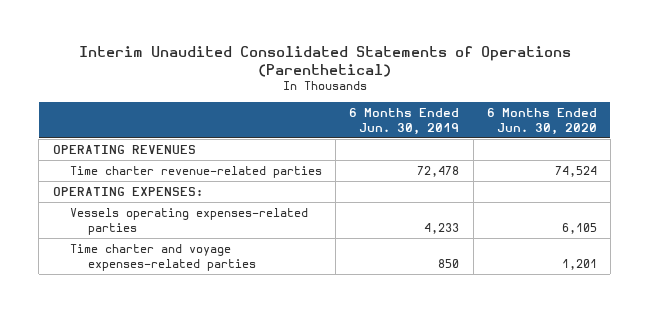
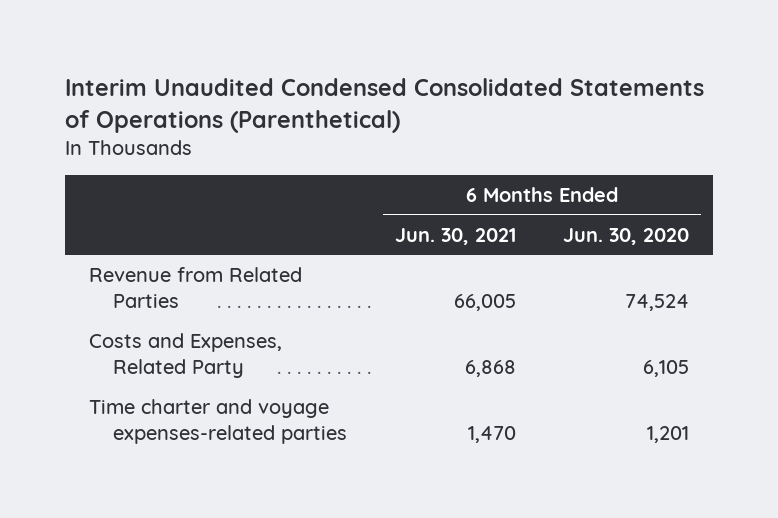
[78,45,571,77] Interim Unaudited Consolidated Statements of Operations (Parenthetical) -> [64,78,704,133] Interim Unaudited Condensed Consolidated Statements of Operations (Parenthetical)
[349,107,460,135] 6 Months Ended Jun. 30, 2019 -> none
none -> [394,227,516,245] Jun. 30, 2021
[52,144,196,154] OPERATING REVENUES -> none
[52,186,203,196] OPERATING EXPENSES: -> none
[70,165,323,178] Time charter revenue-related parties -> [88,266,302,308] Revenue from Related Parties
[70,207,309,235] Vessels operating expenses-related parties -> [88,332,282,378] Costs and Expenses, Related Party

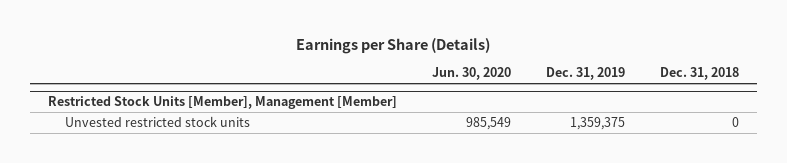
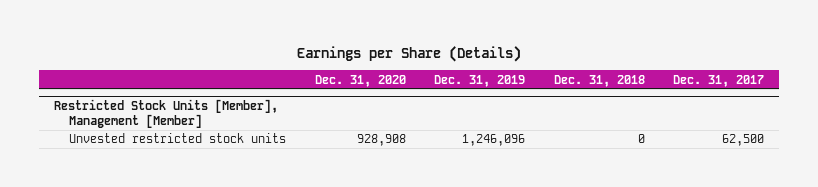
[431,67,511,81] Jun. 30, 2020 -> none
none -> [314,74,406,87] Dec. 31, 2020
none -> [673,74,765,87] Dec. 31, 2017
[569,117,625,131] 1,359,375 -> [462,134,526,147] 1,246,096

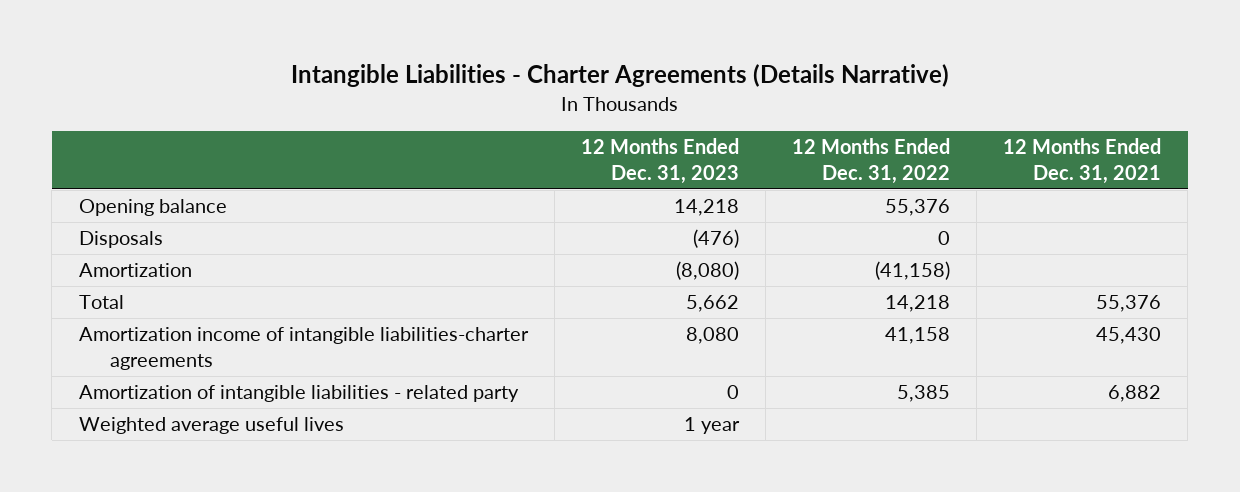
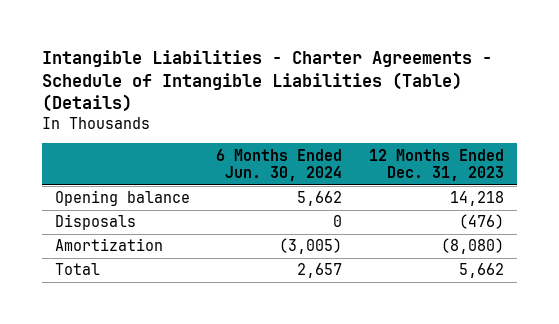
[290,64,949,88] Intangible Liabilities - Charter Agreements (Details Narrative) -> [41,50,492,113] Intangible Liabilities - Charter Agreements - Schedule of Intangible Liabilities (Table) (Details)
[791,138,950,185] 12 Months Ended Dec. 31, 2022 -> none
[1002,138,1161,185] 12 Months Ended Dec. 31, 2021 -> none
none -> [216,148,343,181] 6 Months Ended Jun. 30, 2024
[78,327,529,371] Amortization income of intangible liabilities-charter agreements -> none
[78,385,519,403] Amortization of intangible liabilities - related party -> none
[78,417,344,435] Weighted average useful lives -> none

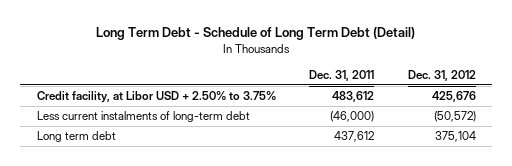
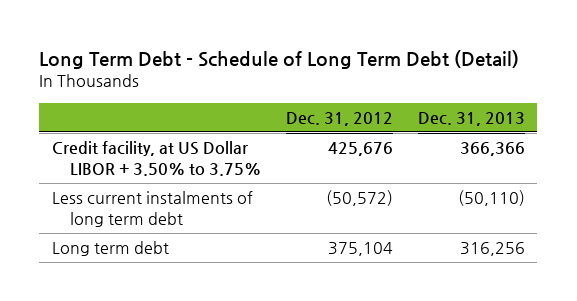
[309,69,375,81] Dec. 31, 2011 -> none
none -> [418,111,526,126] Dec. 31, 2013
[36,91,276,104] Credit facility, at Libor USD + 2.50% to 3.75% -> [51,141,262,176] Credit facility, at US Dollar LIBOR + 3.50% to 3.75%
[36,111,250,123] Less current instalments of long-term debt -> [51,191,253,227] Less current instalments of long term debt

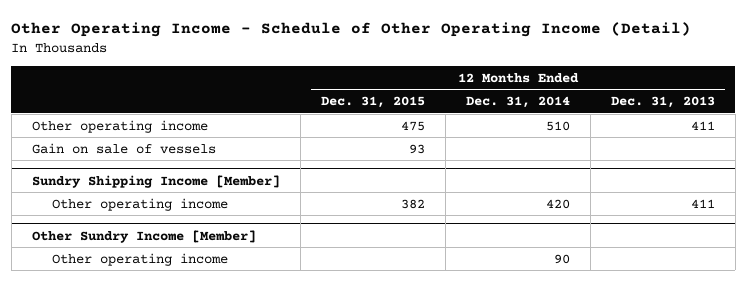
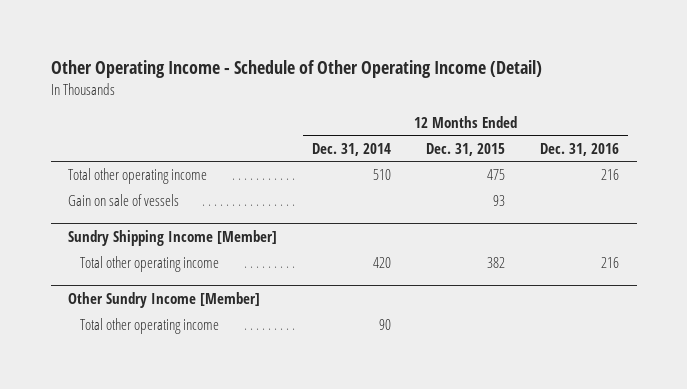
[610,96,715,109] Dec. 31, 2013 -> none
none -> [540,142,620,156] Dec. 31, 2016
[31,119,208,133] Other operating income -> [68,168,208,185] Total other operating income
[51,197,228,211] Other operating income -> [79,256,219,273] Total other operating income
[51,252,228,266] Other operating income -> [79,318,219,335] Total other operating income

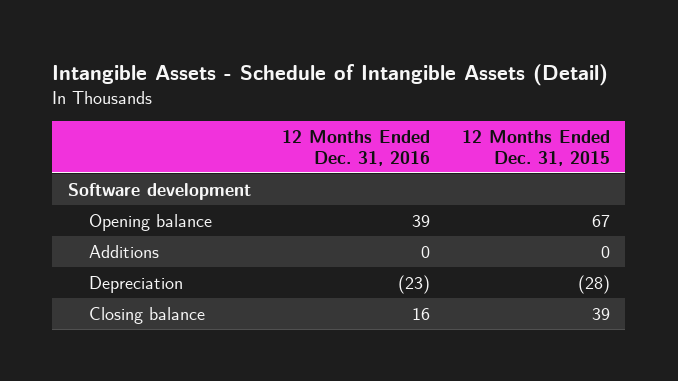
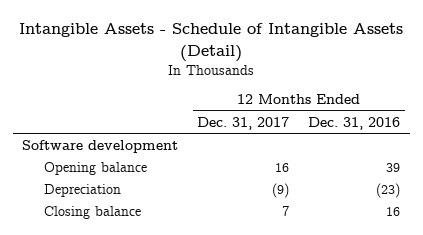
[461,130,610,166] 12 Months Ended Dec. 31, 2015 -> none
none -> [197,116,290,130] Dec. 31, 2017
[89,244,160,258] Additions -> none

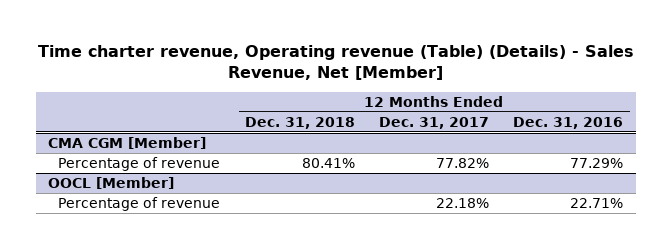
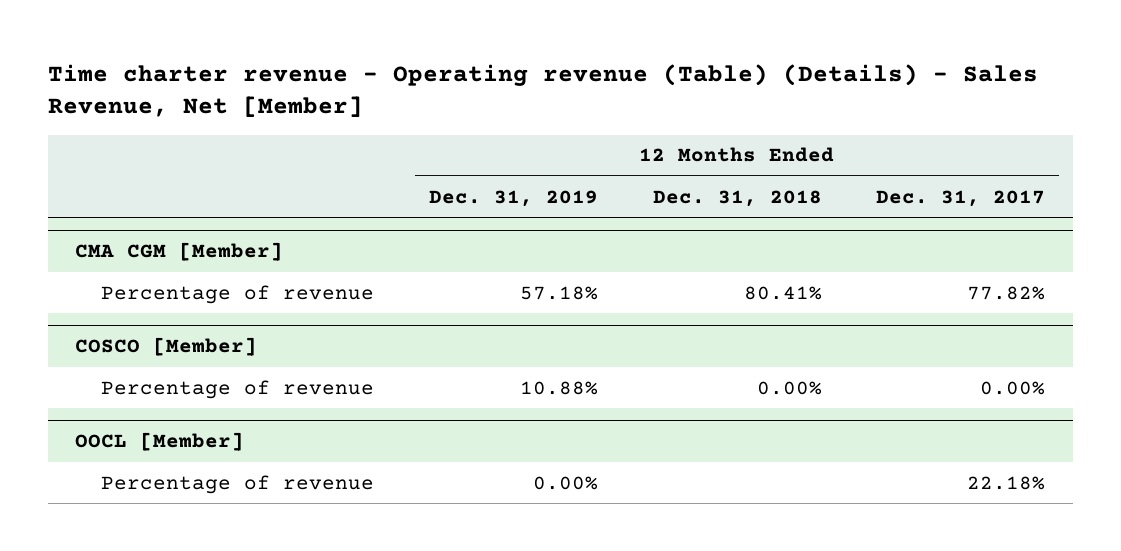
[37,45,634,81] Time charter revenue, Operating revenue (Table) (Details) - Sales Revenue, Net [Member] -> [47,63,1038,118] Time charter revenue - Operating revenue (Table) (Details) - Sales Revenue, Net [Member]
[513,116,624,129] Dec. 31, 2016 -> none
none -> [428,189,598,207] Dec. 31, 2019
none -> [75,337,258,357] COSCO [Member]
none -> [101,379,375,399] Percentage of revenue

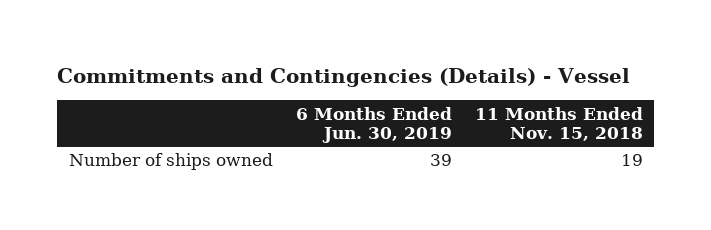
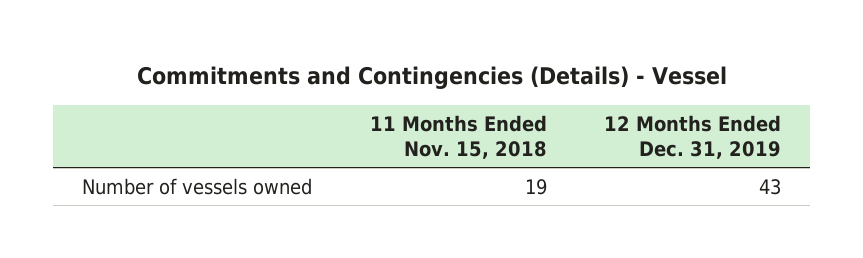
[295,106,452,144] 6 Months Ended Jun. 30, 2019 -> none
none -> [604,114,782,160] 12 Months Ended Dec. 31, 2019
[68,153,273,171] Number of ships owned -> [81,177,312,195] Number of vessels owned

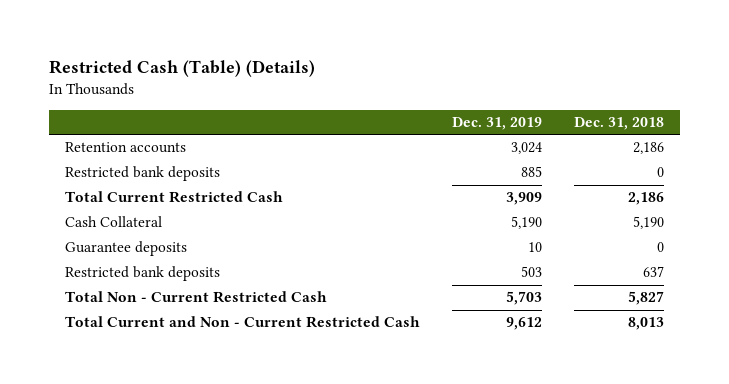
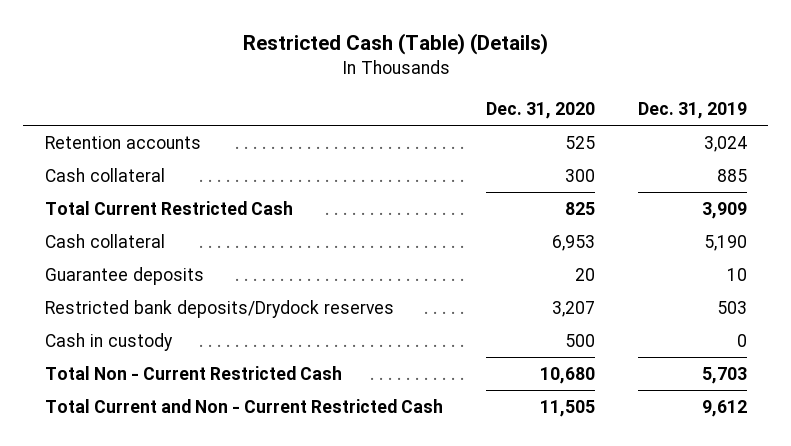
[573,116,664,130] Dec. 31, 2018 -> none
none -> [485,101,595,119] Dec. 31, 2020
[65,166,221,182] Restricted bank deposits -> [44,167,165,182] Cash collateral
[65,216,163,228] Cash Collateral -> [44,233,165,248] Cash collateral
[65,266,221,282] Restricted bank deposits -> [44,299,394,318] Restricted bank deposits/Drydock reserves
none -> [44,332,173,351] Cash in custody

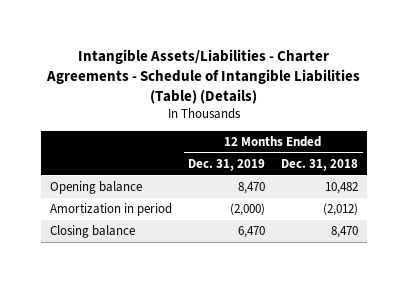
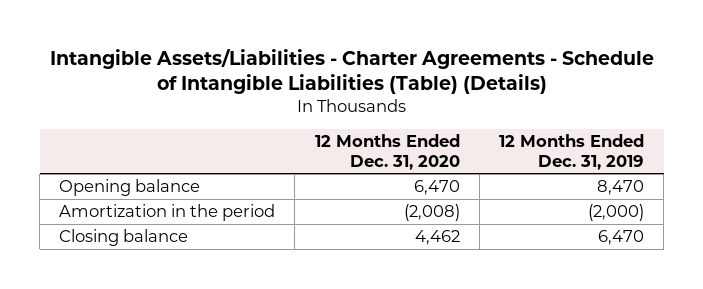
[281,159,359,172] Dec. 31, 2018 -> none
none -> [314,134,460,170] 12 Months Ended Dec. 31, 2020
[49,203,172,217] Amortization in period -> [59,204,276,222] Amortization in the period

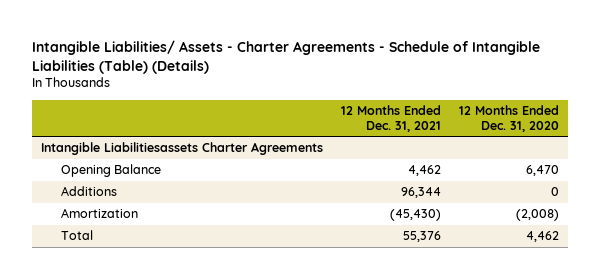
[49,48,654,95] Intangible Assets/Liabilities - Charter Agreements - Schedule of Intangible Liabilities (Table) (Details) -> [32,39,541,74] Intangible Liabilities/ Assets - Charter Agreements - Schedule of Intangible Liabilities (Table) (Details)
[499,134,645,170] 12 Months Ended Dec. 31, 2019 -> none
none -> [341,105,442,132] 12 Months Ended Dec. 31, 2021
none -> [41,142,324,156] Intangible Liabilitiesassets Charter Agreements
[59,179,201,197] Opening balance -> [60,164,161,178] Opening Balance
none -> [60,186,117,197] Additions
[59,204,276,222] Amortization in the period -> [60,208,138,219] Amortization
[59,229,189,247] Closing balance -> [60,230,93,241] Total

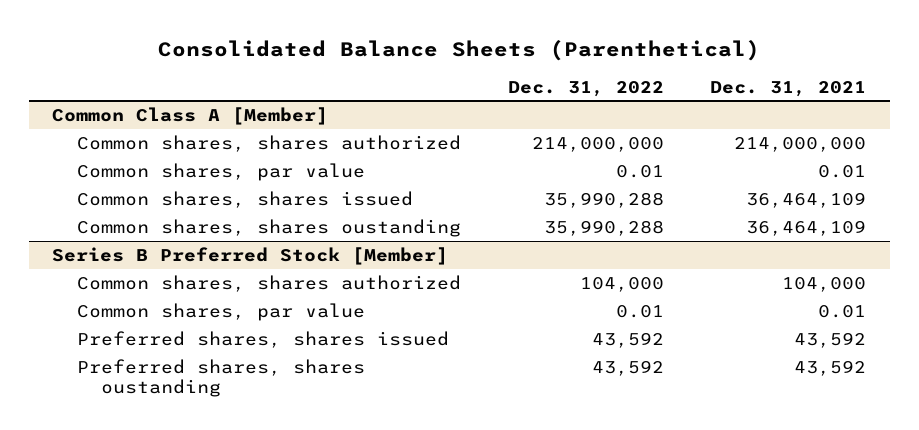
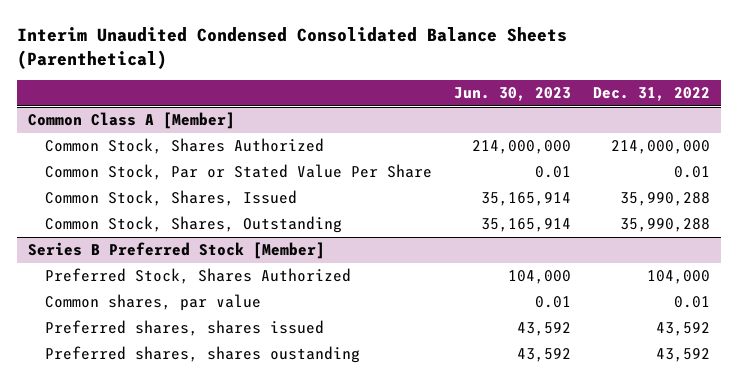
[158,39,761,61] Consolidated Balance Sheets (Parenthetical) -> [17,27,568,69] Interim Unaudited Condensed Consolidated Balance Sheets (Parenthetical)
[710,80,867,97] Dec. 31, 2021 -> none
none -> [454,87,572,102] Jun. 30, 2023
[76,134,461,152] Common shares, shares authorized -> [45,138,325,155] Common Stock, Shares Authorized
[76,162,365,181] Common shares, par value -> [45,164,433,181] Common Stock, Par or Stated Value Per Share
[76,190,413,208] Common shares, shares issued -> [45,190,298,207] Common Stock, Shares, Issued
[76,218,461,237] Common shares, shares oustanding -> [45,216,343,234] Common Stock, Shares, Outstanding
[76,274,461,292] Common shares, shares authorized -> [45,268,352,285] Preferred Stock, Shares Authorized

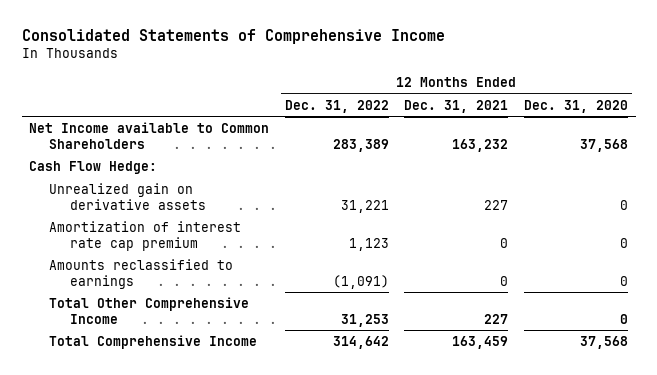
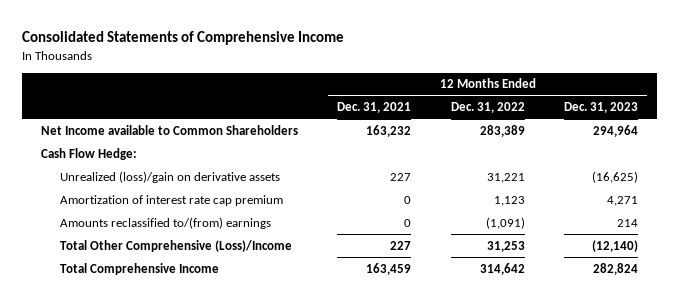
[524,99,629,113] Dec. 31, 2020 -> none
none -> [563,102,638,114] Dec. 31, 2023
[49,182,206,210] Unrealized gain on derivative assets -> [59,170,280,183] Unrealized (loss)/gain on derivative assets
[49,258,234,289] Amounts reclassified to earnings -> [59,216,271,229] Amounts reclassified to/(from) earnings
[49,296,250,324] Total Other Comprehensive Income -> [59,239,292,252] Total Other Comprehensive (Loss)/Income

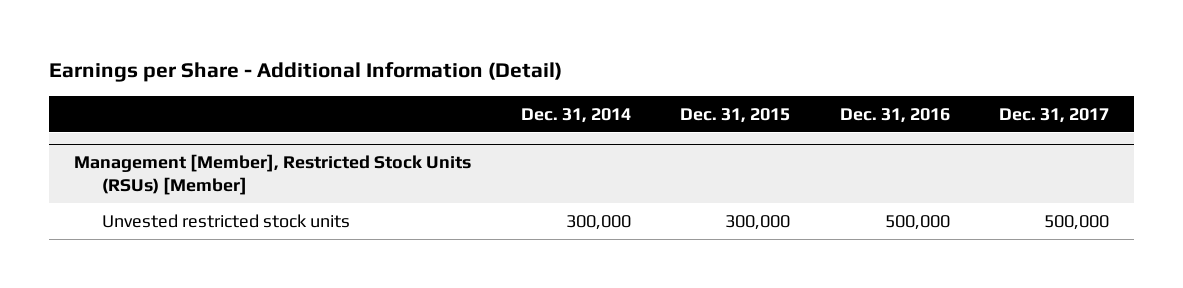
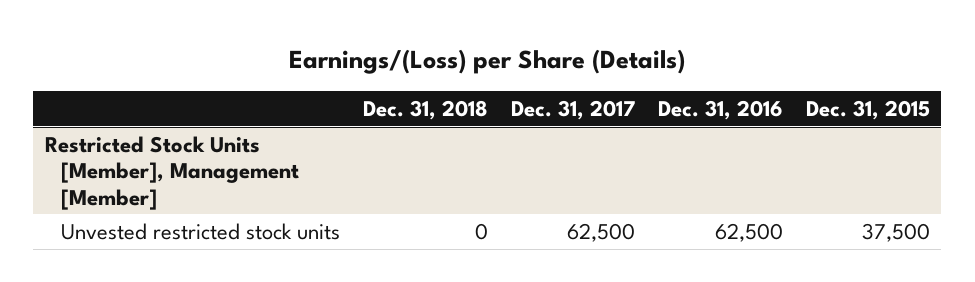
[49,62,563,83] Earnings per Share - Additional Information (Detail) -> [289,49,686,75] Earnings/(Loss) per Share (Details)
[520,107,631,123] Dec. 31, 2014 -> none
none -> [363,99,489,120] Dec. 31, 2018
[74,154,472,195] Management [Member], Restricted Stock Units (RSUs) [Member] -> [44,135,300,210] Restricted Stock Units [Member], Management [Member]
[725,214,791,230] 300,000 -> [861,222,930,242] 37,500
[884,214,950,230] 500,000 -> [715,222,784,242] 62,500
[1044,214,1110,230] 500,000 -> [567,222,636,242] 62,500

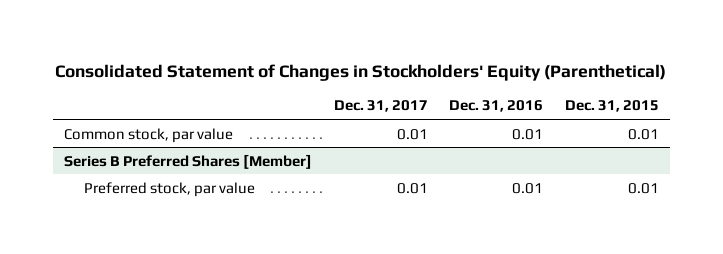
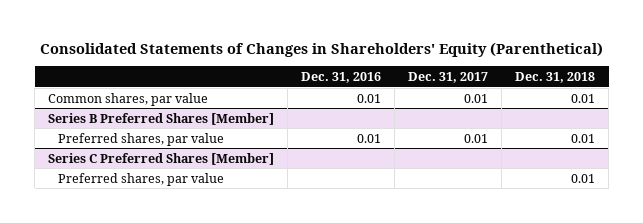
[55,63,667,81] Consolidated Statement of Changes in Stockholders' Equity (Parenthetical) -> [39,41,603,57] Consolidated Statements of Changes in Shareholders' Equity (Parenthetical)
[565,100,660,113] Dec. 31, 2015 -> none
none -> [515,71,596,83] Dec. 31, 2018
[63,127,233,143] Common stock, par value -> [48,92,209,106] Common shares, par value
[83,181,255,197] Preferred stock, par value -> [57,132,224,146] Preferred shares, par value
none -> [48,152,275,165] Series C Preferred Shares [Member]
none -> [57,172,224,186] Preferred shares, par value

